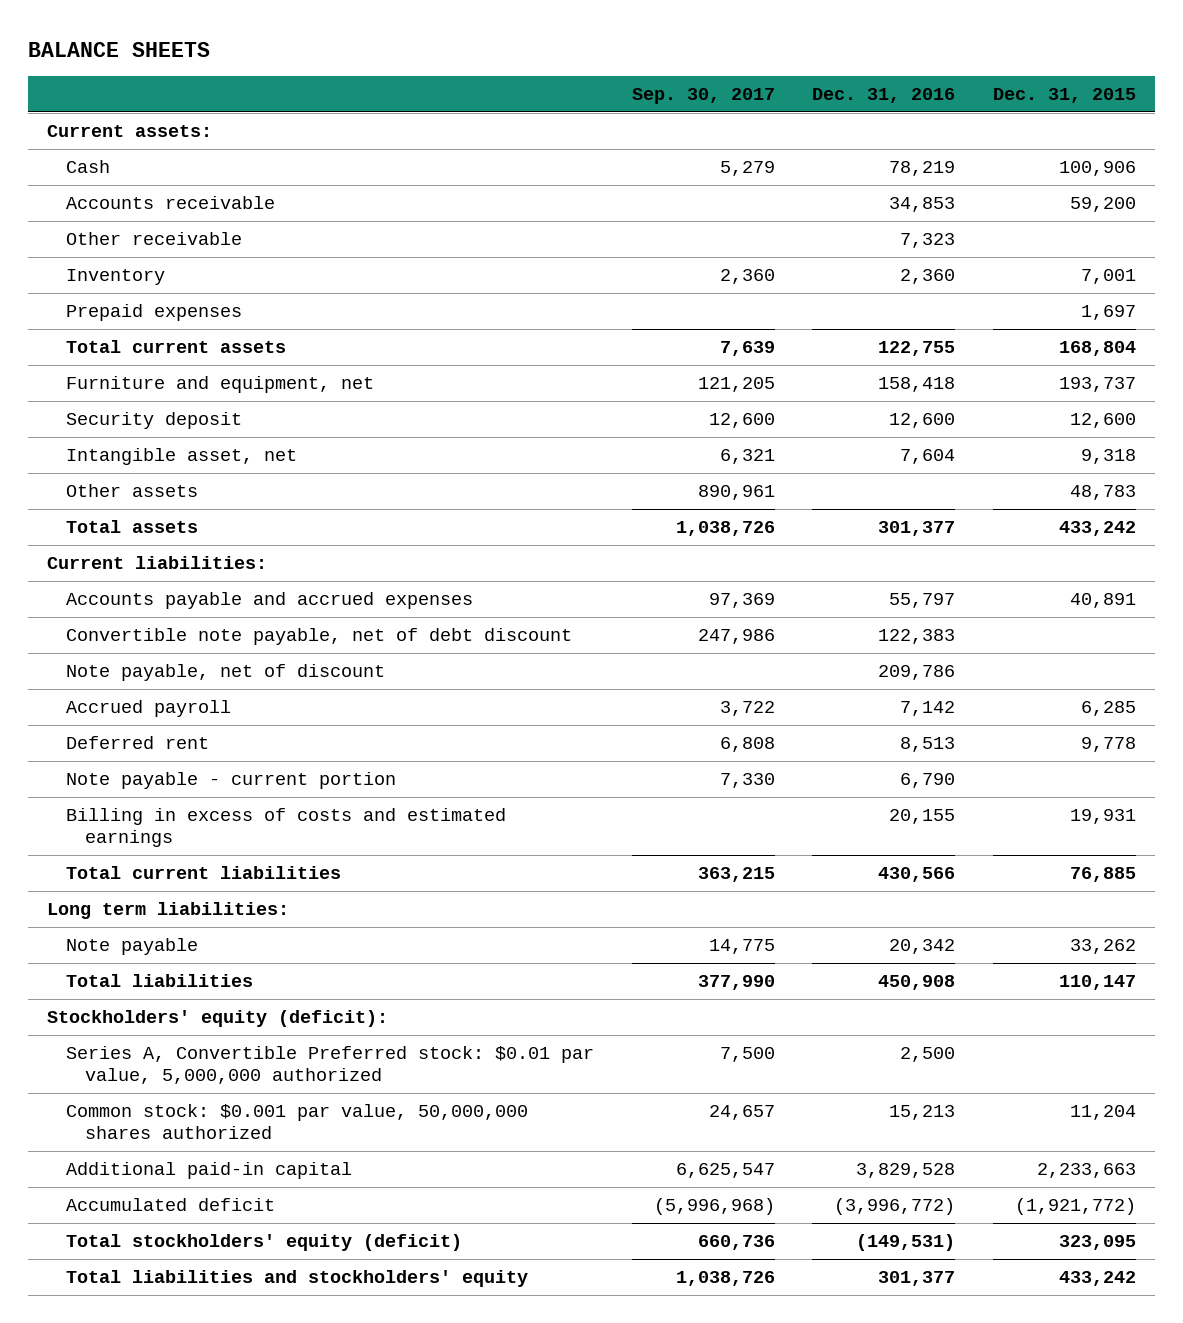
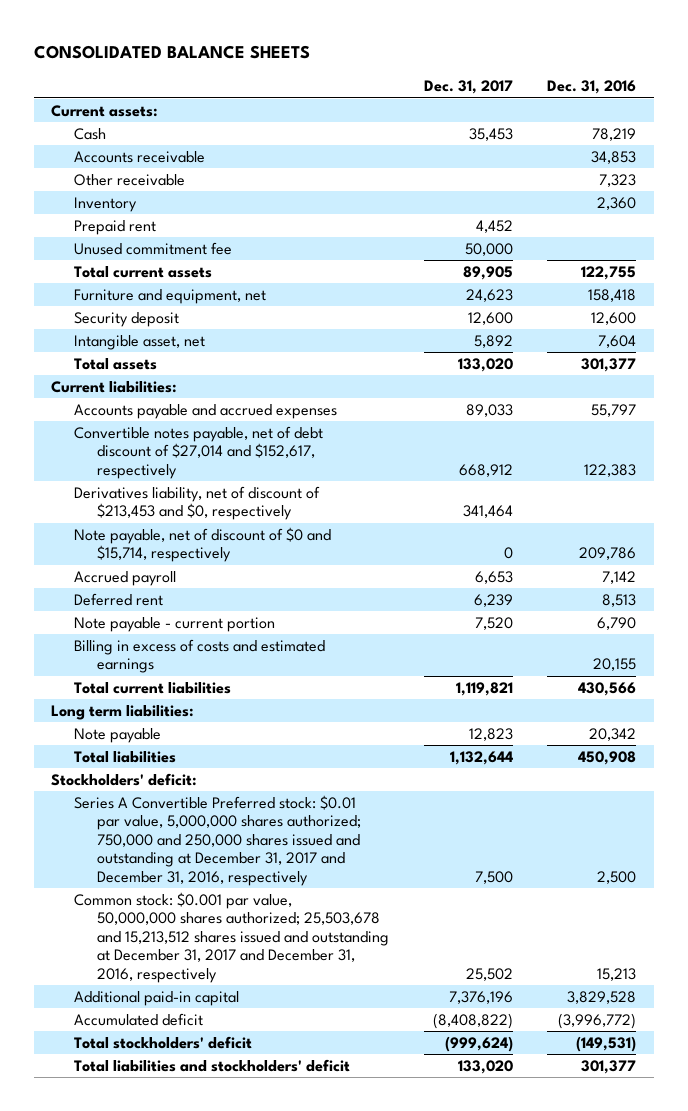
[28,42,211,58] BALANCE SHEETS -> [33,45,310,60] CONSOLIDATED BALANCE SHEETS
[631,88,775,105] Sep. 30, 2017 -> none
[992,88,1136,104] Dec. 31, 2015 -> none
none -> [423,80,513,95] Dec. 31, 2017
[65,303,242,321] Prepaid expenses -> [74,219,157,235] Prepaid rent
none -> [74,241,233,255] Unused commitment fee
[65,483,198,497] Other assets -> none
[65,627,572,645] Convertible note payable, net of debt discount -> [74,425,324,479] Convertible notes payable, net of debt discount of $27,014 and $152,617, respectively
none -> [74,485,321,521] Derivatives liability, net of discount of $213,453 and $0, respectively
[65,663,385,681] Note payable, net of discount -> [74,526,332,563] Note payable, net of discount of $0 and $15,714, respectively
[47,1009,389,1027] Stockholders' equity (deficit): -> [51,772,198,786] Stockholders' deficit:
[65,1045,594,1085] Series A, Convertible Preferred stock: $0.01 par value, 5,000,000 authorized -> [74,794,361,886] Series A Convertible Preferred stock: $0.01 par value, 5,000,000 shares authorized; 750,000 and 250,000 shares issued and outstanding at December 31, 2017 and December 31, 2016, respectively
[65,1103,528,1140] Common stock: $0.001 par value, 50,000,000 shares authorized -> [74,891,389,983] Common stock: $0.001 par value, 50,000,000 shares authorized; 25,503,678 and 15,213,512 shares issued and outstanding at December 31, 2017 and December 31, 2016, respectively
[65,1233,462,1251] Total stockholders' equity (deficit) -> [74,1035,253,1049] Total stockholders' deficit
[65,1269,528,1287] Total liabilities and stockholders' equity -> [74,1058,351,1072] Total liabilities and stockholders' deficit

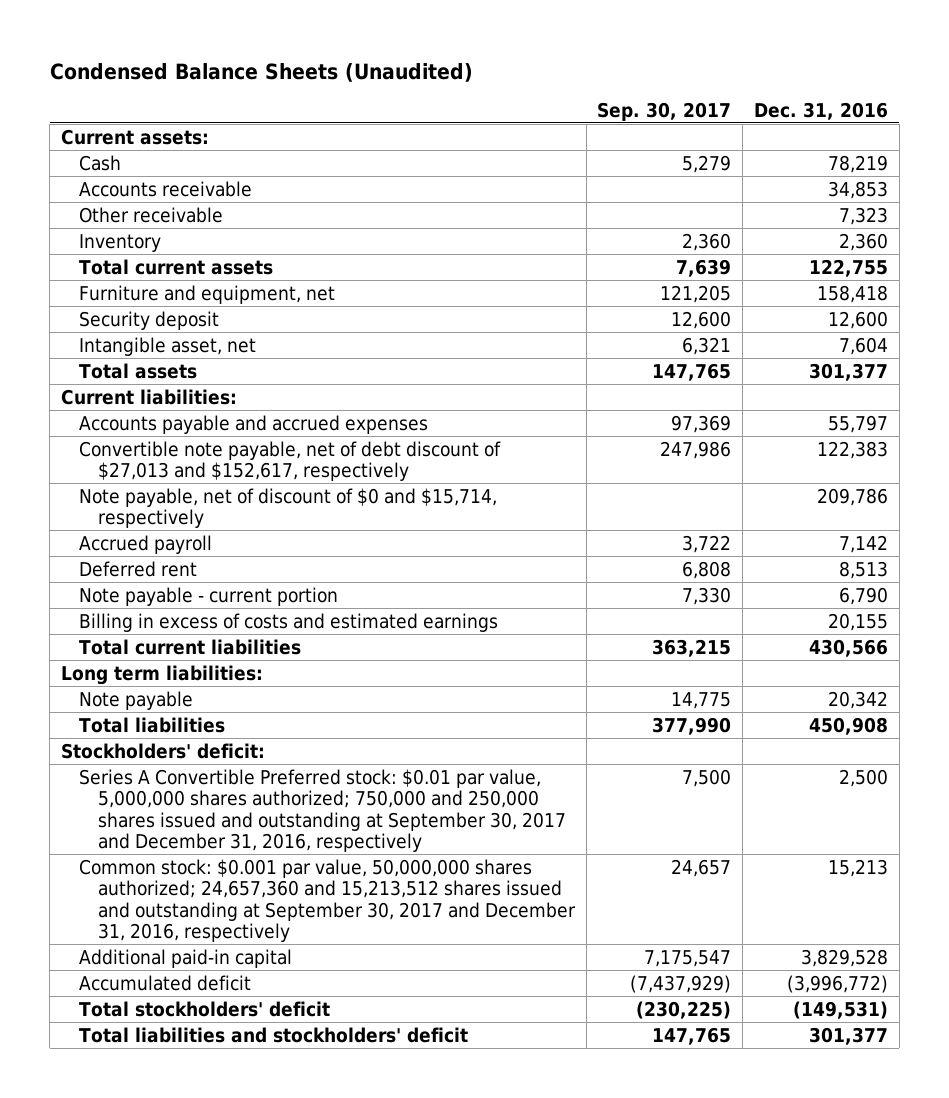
[33,45,310,60] CONSOLIDATED BALANCE SHEETS -> [49,62,473,82] Condensed Balance Sheets (Unaudited)
[423,80,513,95] Dec. 31, 2017 -> none
none -> [597,101,732,121] Sep. 30, 2017
[74,219,157,235] Prepaid rent -> none
[74,241,233,255] Unused commitment fee -> none
[74,485,321,521] Derivatives liability, net of discount of $213,453 and $0, respectively -> none
[74,425,324,479] Convertible notes payable, net of debt discount of $27,014 and $152,617, respectively -> [79,440,502,482] Convertible note payable, net of debt discount of $27,013 and $152,617, respectively
[74,794,361,886] Series A Convertible Preferred stock: $0.01 par value, 5,000,000 shares authorized; 750,000 and 250,000 shares issued and outstanding at December 31, 2017 and December 31, 2016, respectively -> [79,768,566,853] Series A Convertible Preferred stock: $0.01 par value, 5,000,000 shares authorized; 750,000 and 250,000 shares issued and outstanding at September 30, 2017 and December 31, 2016, respectively
[74,891,389,983] Common stock: $0.001 par value, 50,000,000 shares authorized; 25,503,678 and 15,213,512 shares issued and outstanding at December 31, 2017 and December 31, 2016, respectively -> [79,858,576,943] Common stock: $0.001 par value, 50,000,000 shares authorized; 24,657,360 and 15,213,512 shares issued and outstanding at September 30, 2017 and December 31, 2016, respectively

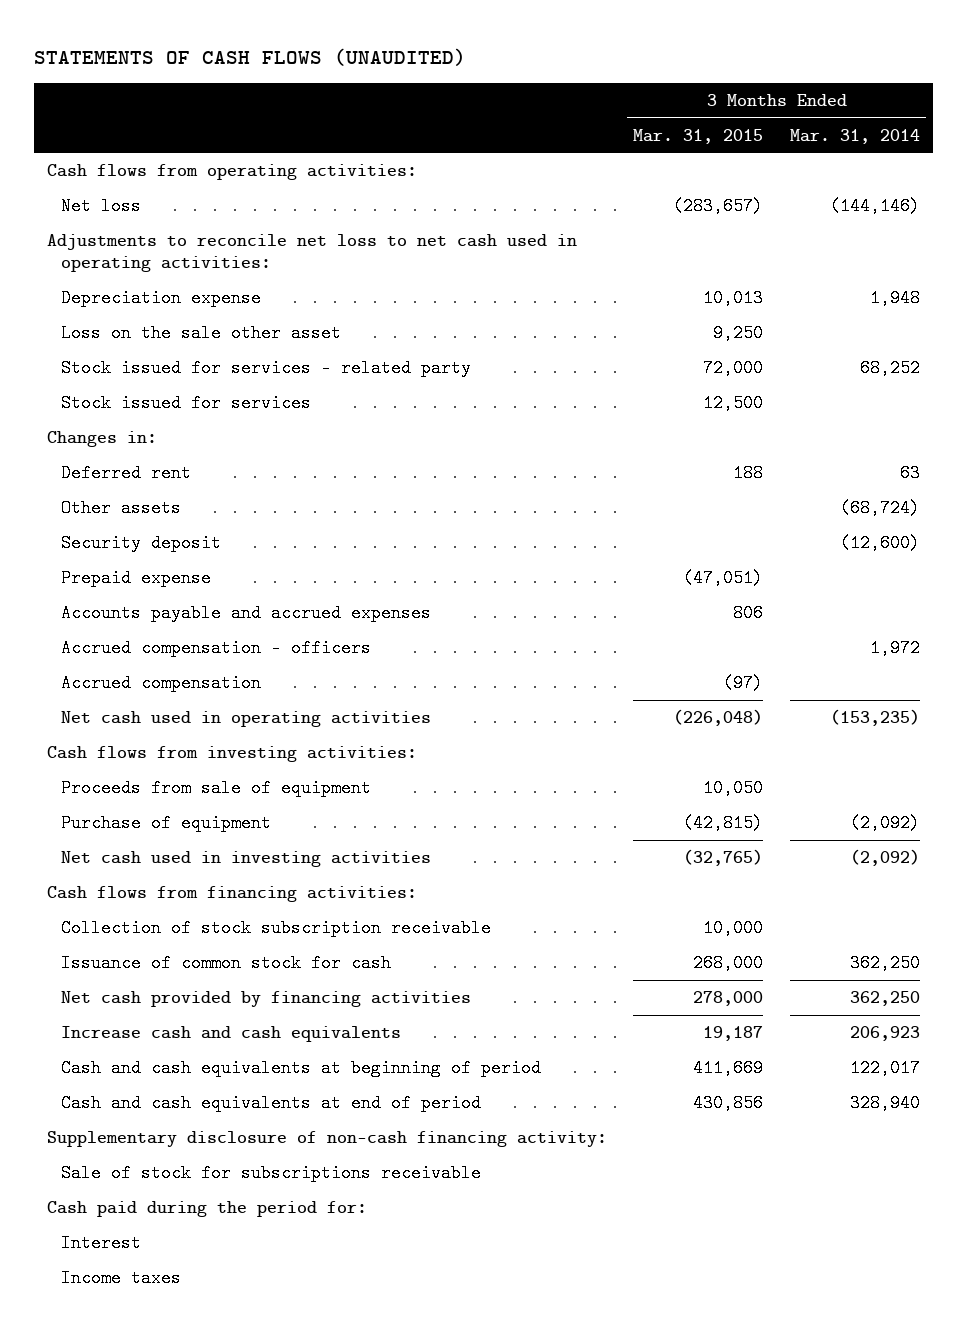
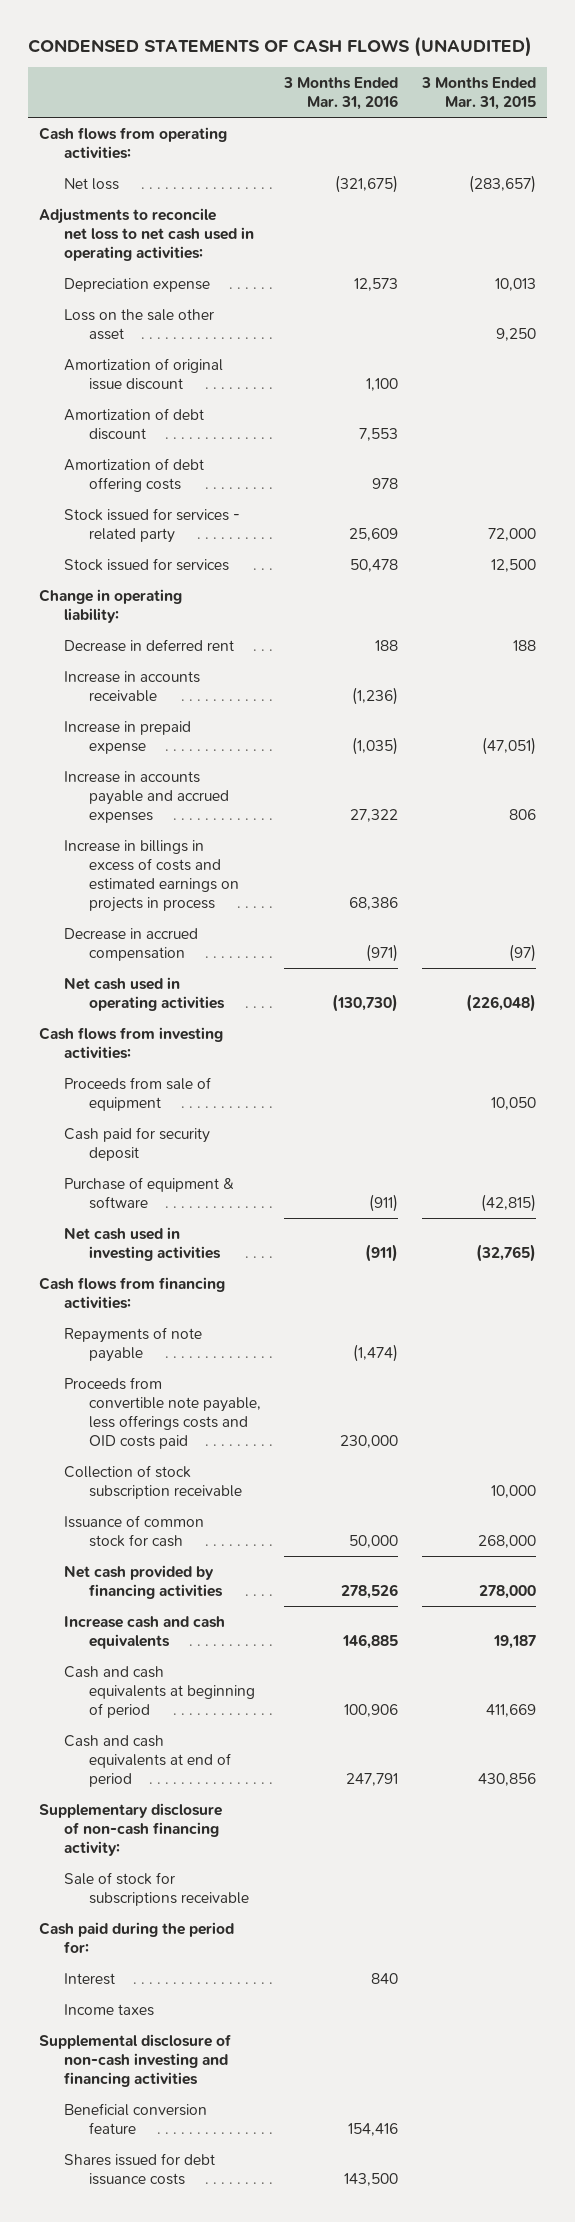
[33,47,466,66] STATEMENTS OF CASH FLOWS (UNAUDITED) -> [27,35,532,57] CONDENSED STATEMENTS OF CASH FLOWS (UNAUDITED)
[789,128,920,144] Mar. 31, 2014 -> none
none -> [283,77,399,111] 3 Months Ended Mar. 31, 2016
none -> [64,357,224,390] Amortization of original issue discount
none -> [64,407,205,440] Amortization of debt discount
none -> [64,457,205,492] Amortization of debt offering costs
[61,499,182,518] Other assets -> none
[61,534,222,553] Security deposit -> none
[61,639,372,658] Accrued compensation - officers -> none
[47,431,158,448] Changes in: -> [39,588,183,623] Change in operating liability:
[61,464,192,483] Deferred rent -> [64,638,235,652] Decrease in deferred rent
none -> [64,670,201,702] Increase in accounts receivable
[61,569,212,588] Prepaid expense -> [64,720,192,754] Increase in prepaid expense
[61,604,432,623] Accounts payable and accrued expenses -> [64,770,229,823] Increase in accounts payable and accrued expenses
none -> [64,839,239,912] Increase in billings in excess of costs and estimated earnings on projects in process
[61,674,262,693] Accrued compensation -> [64,927,199,961] Decrease in accrued compensation
none -> [64,1126,211,1161] Cash paid for security deposit
[61,814,272,833] Purchase of equipment -> [64,1176,235,1209] Purchase of equipment & software
none -> [64,1326,203,1362] Repayments of note payable
none -> [64,1376,261,1449] Proceeds from convertible note payable, less offerings costs and OID costs paid
none -> [39,2033,232,2087] Supplemental disclosure of non-cash investing and financing activities
none -> [64,2102,208,2134] Beneficial conversion feature
none -> [64,2152,216,2185] Shares issued for debt issuance costs

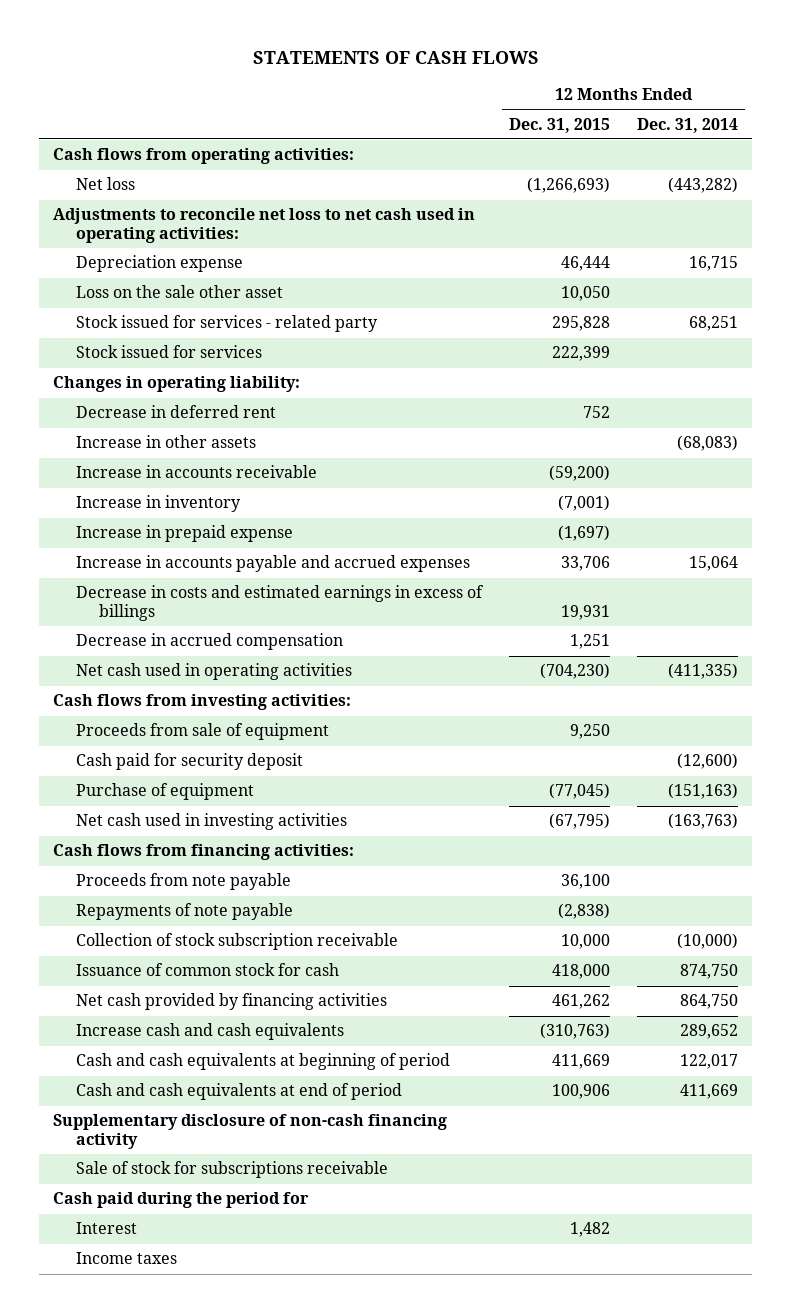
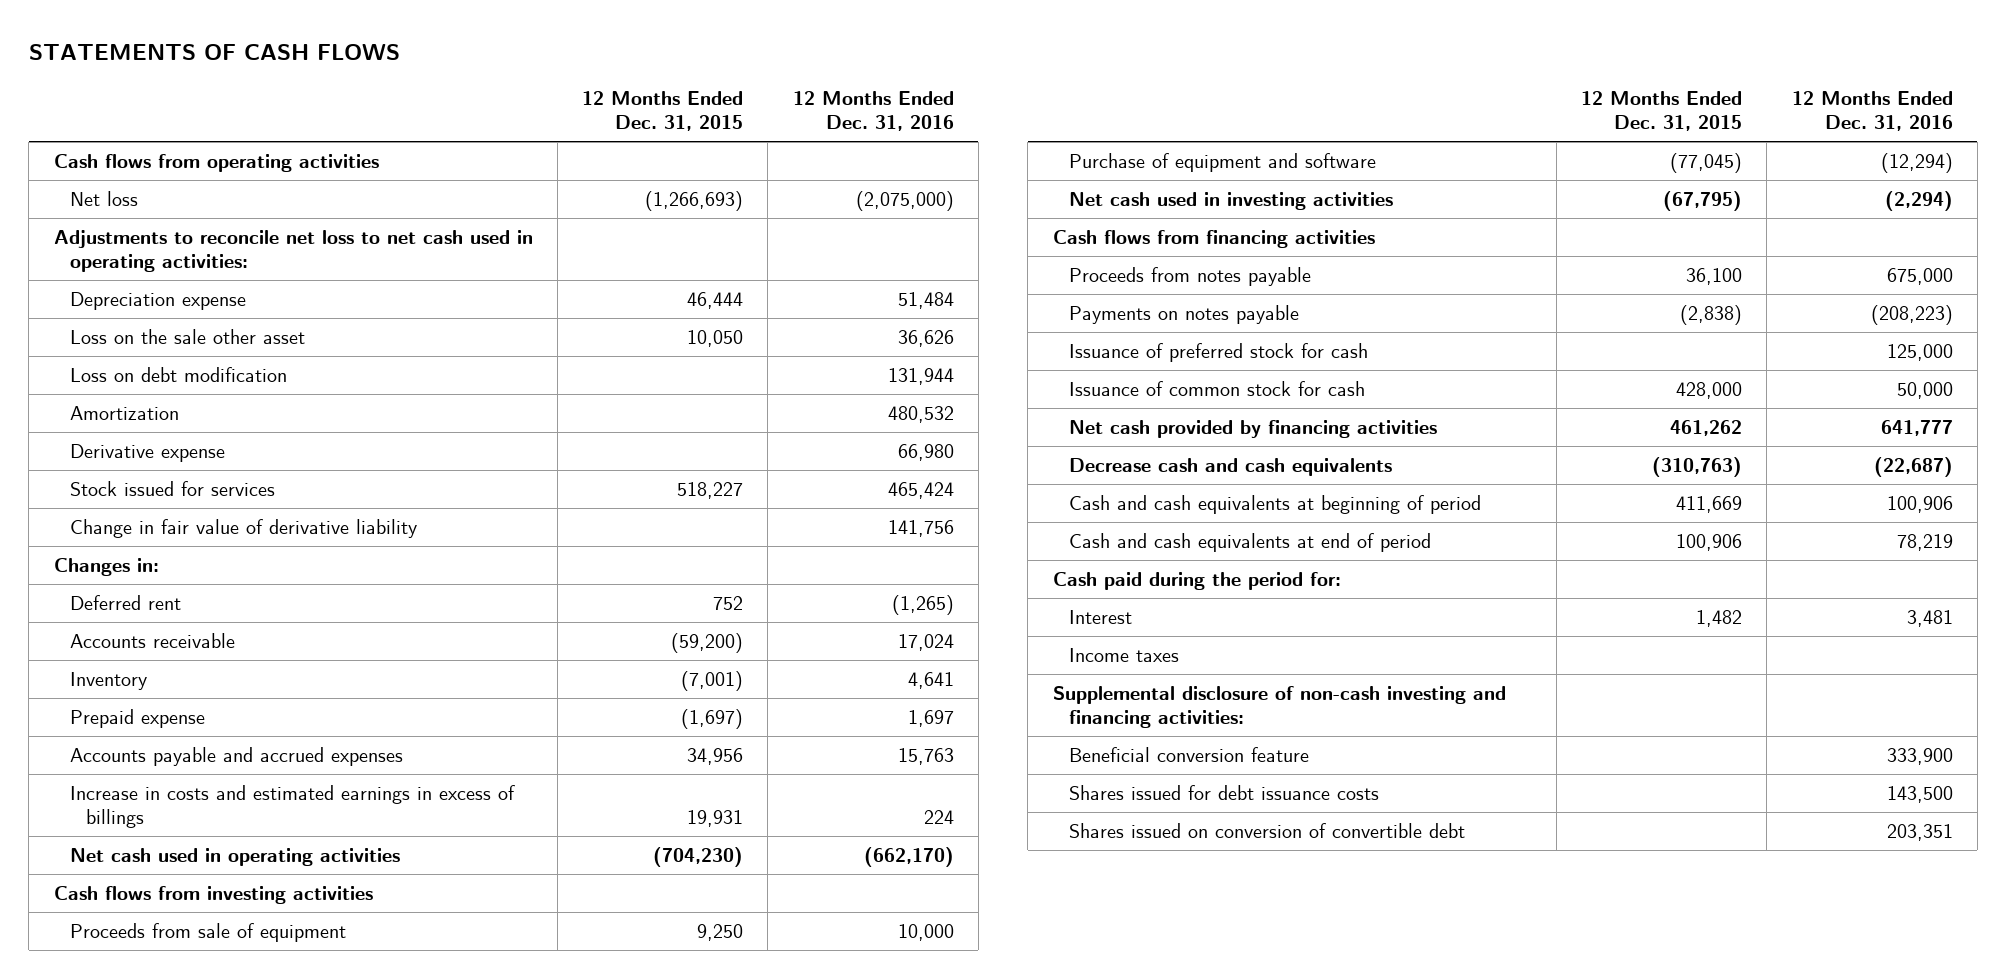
[637,117,739,133] Dec. 31, 2014 -> none
none -> [792,91,954,132] 12 Months Ended Dec. 31, 2016
[52,148,354,165] Cash flows from operating activities: -> [53,153,379,172] Cash flows from operating activities
[75,345,262,359] Stock issued for services -> none
[75,435,256,449] Increase in other assets -> none
[75,633,343,651] Decrease in accrued compensation -> none
none -> [70,366,288,382] Loss on debt modification
none -> [70,405,180,420] Amortization
none -> [70,443,226,462] Derivative expense
[75,315,378,333] Stock issued for services - related party -> [70,480,276,496] Stock issued for services
[552,316,611,332] 295,828 -> [677,481,744,499] 518,227
none -> [70,518,418,538] Change in fair value of derivative liability
[52,376,300,393] Changes in operating liability: -> [53,557,159,576] Changes in:
[75,405,276,419] Decrease in deferred rent -> [70,594,182,610] Deferred rent
[75,465,317,479] Increase in accounts receivable -> [70,632,236,648] Accounts receivable
[75,495,241,513] Increase in inventory -> [70,671,148,690] Inventory
[75,525,293,543] Increase in prepaid expense -> [70,708,206,728] Prepaid expense
[75,555,470,573] Increase in accounts payable and accrued expenses -> [70,746,404,766] Accounts payable and accrued expenses
[561,556,611,572] 33,706 -> [687,747,744,765] 34,956
[75,585,484,622] Decrease in costs and estimated earnings in excess of billings -> [70,784,516,828] Increase in costs and estimated earnings in excess of billings
[52,694,351,711] Cash flows from investing activities: -> [53,885,373,904] Cash flows from investing activities
[75,753,303,771] Cash paid for security deposit -> none
[75,783,254,801] Purchase of equipment -> [1069,152,1377,172] Purchase of equipment and software
[75,933,398,951] Collection of stock subscription receivable -> none
[52,844,354,861] Cash flows from financing activities: -> [1052,229,1375,248] Cash flows from financing activities
[75,873,291,891] Proceeds from note payable -> [1069,266,1312,286] Proceeds from notes payable
[75,903,293,921] Repayments of note payable -> [1069,304,1300,324] Payments on notes payable
none -> [1069,342,1369,362] Issuance of preferred stock for cash
[552,964,611,980] 418,000 -> [1676,381,1743,399] 428,000
[75,1023,344,1041] Increase cash and cash equivalents -> [1069,457,1393,476] Decrease cash and cash equivalents
[52,1114,447,1150] Supplementary disclosure of non-cash financing activity -> none
[75,1161,388,1179] Sale of stock for subscriptions receivable -> none
[52,1192,309,1209] Cash paid during the period for -> [1052,571,1341,590] Cash paid during the period for:
none -> [1052,685,1506,728] Supplemental disclosure of non-cash investing and financing activities:
none -> [1069,746,1310,762] Beneficial conversion feature
none -> [1069,784,1380,800] Shares issued for debt issuance costs
none -> [1069,822,1466,838] Shares issued on conversion of convertible debt

